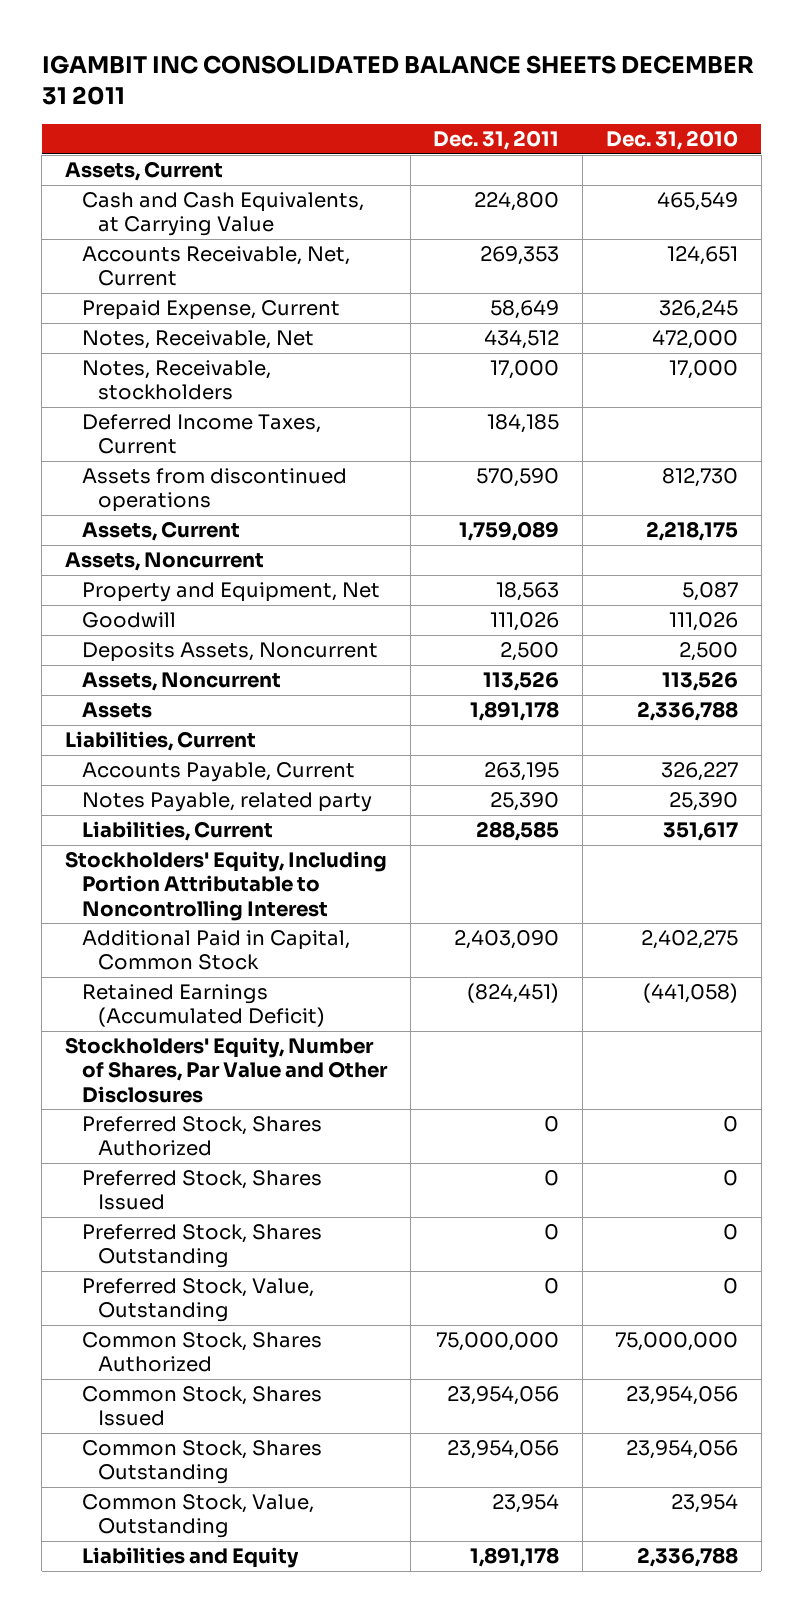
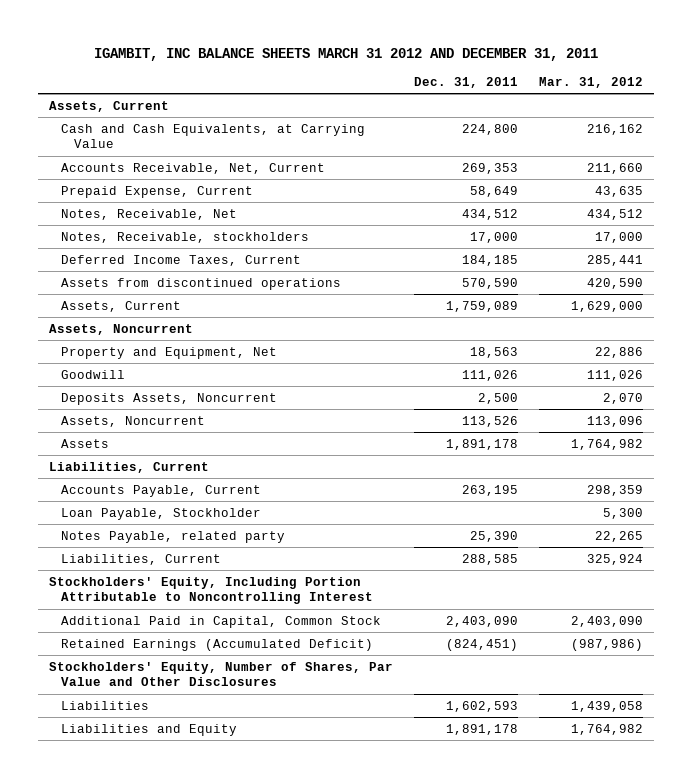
[41,54,754,105] IGAMBIT INC CONSOLIDATED BALANCE SHEETS DECEMBER 31 2011 -> [94,47,599,61] IGAMBIT, INC BALANCE SHEETS MARCH 31 2012 AND DECEMBER 31, 2011
[605,130,738,151] Dec. 31, 2010 -> none
none -> [539,76,644,88] Mar. 31, 2012
none -> [61,507,262,520] Loan Payable, Stockholder
[81,1116,322,1157] Preferred Stock, Shares Authorized -> none
[81,1170,322,1211] Preferred Stock, Shares Issued -> none
[81,1224,322,1269] Preferred Stock, Shares Outstanding -> none
[81,1278,314,1323] Preferred Stock, Value, Outstanding -> none
[81,1332,322,1373] Common Stock, Shares Authorized -> none
[81,1386,322,1427] Common Stock, Shares Issued -> none
[81,1440,322,1485] Common Stock, Shares Outstanding -> none
[81,1494,314,1539] Common Stock, Value, Outstanding -> none
none -> [61,700,150,710] Liabilities

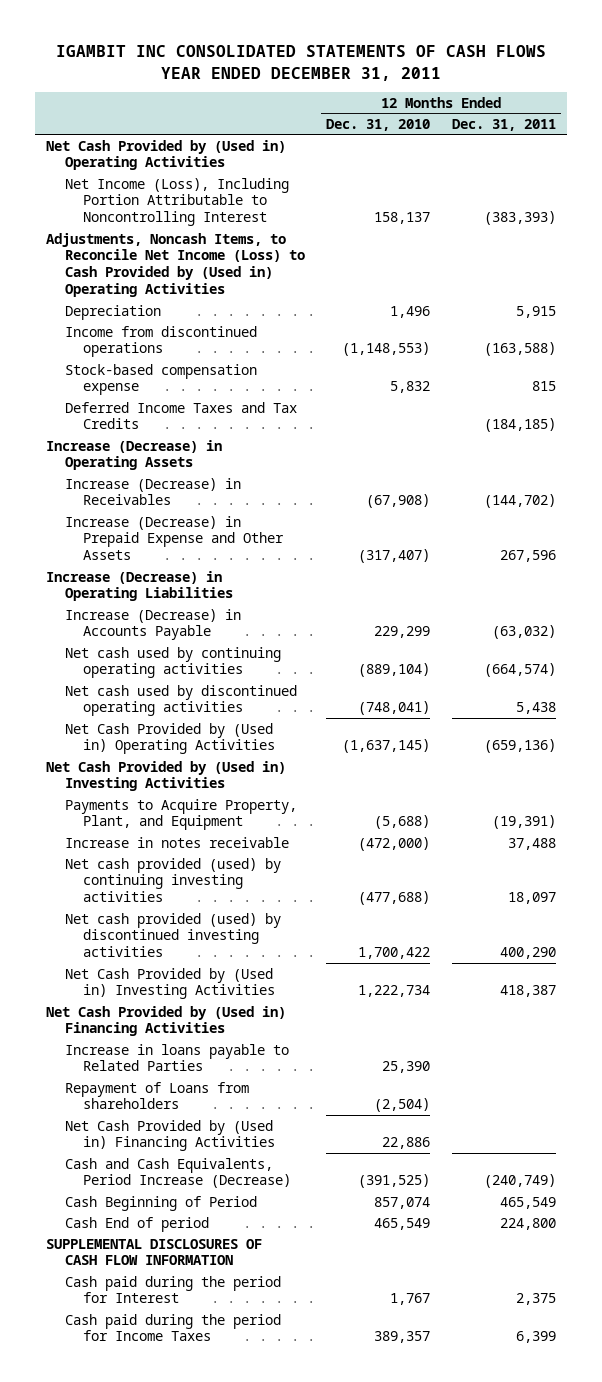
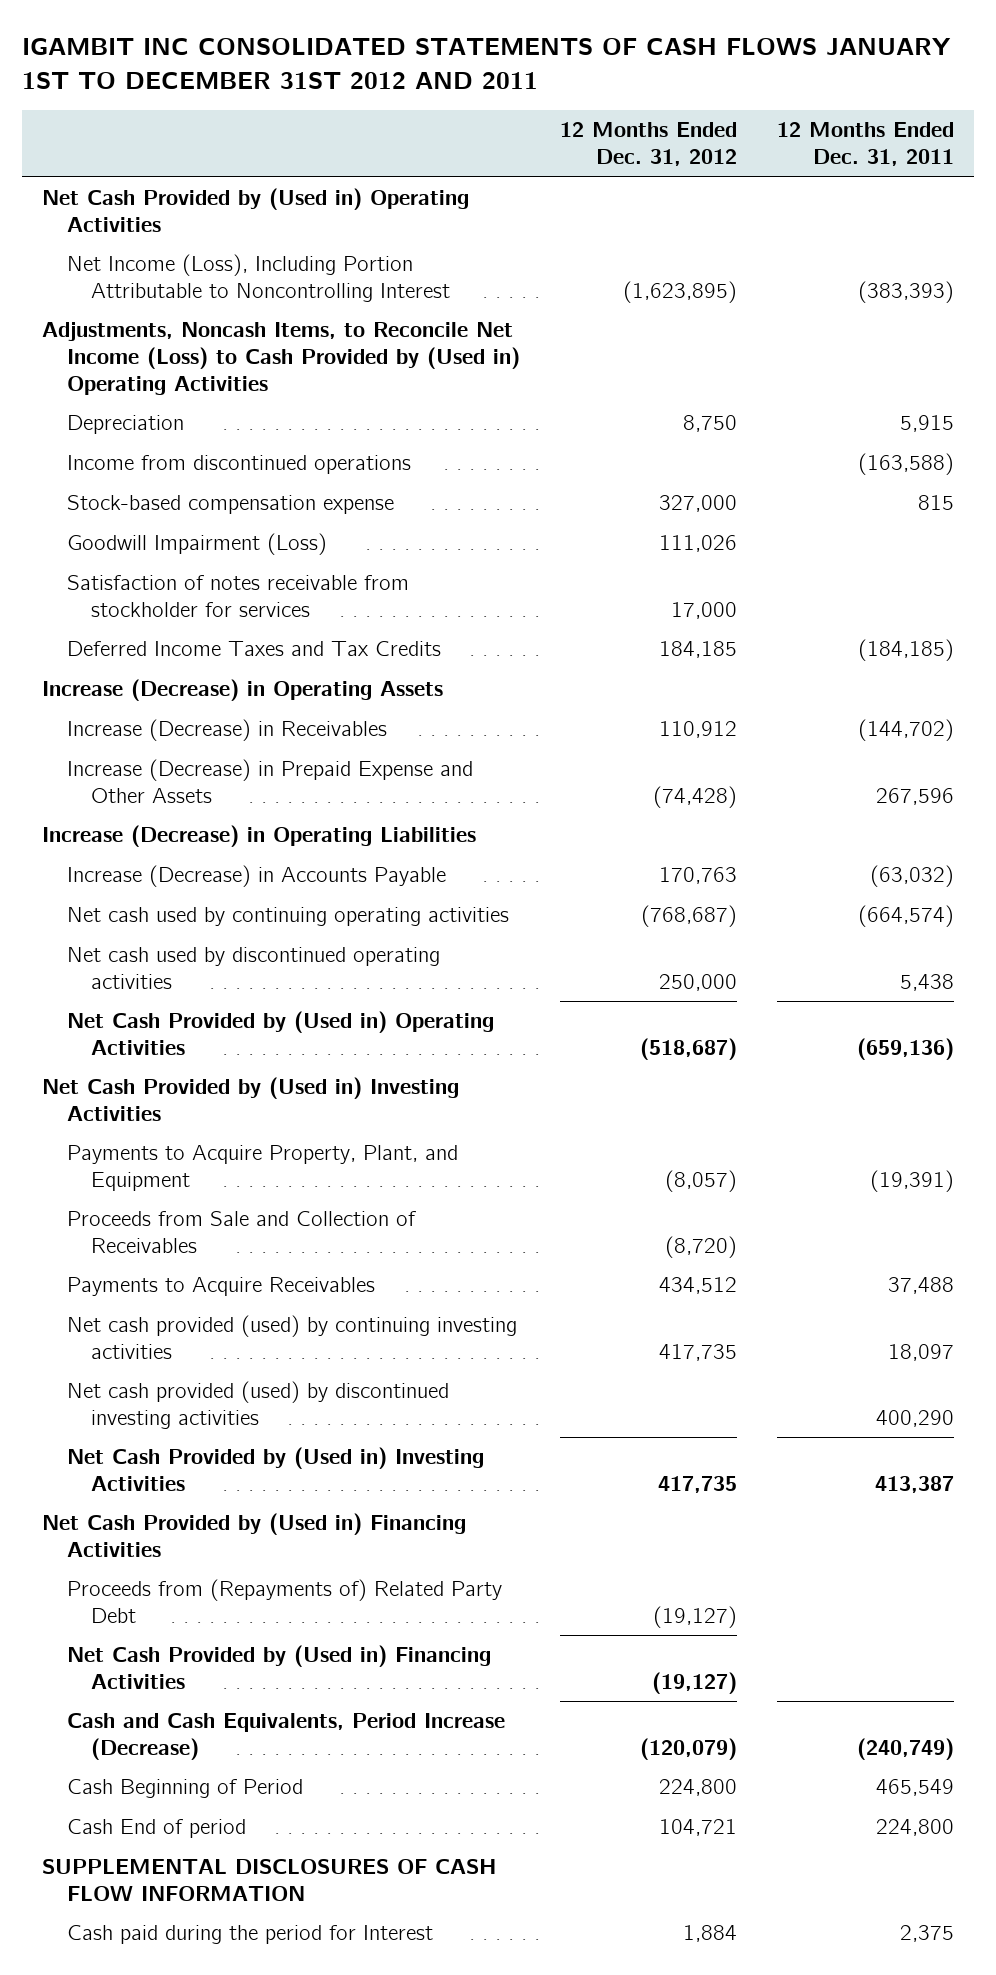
[55,44,546,81] IGAMBIT INC CONSOLIDATED STATEMENTS OF CASH FLOWS YEAR ENDED DECEMBER 31, 2011 -> [21,38,951,89] IGAMBIT INC CONSOLIDATED STATEMENTS OF CASH FLOWS JANUARY 1ST TO DECEMBER 31ST 2012 AND 2011
[326,118,431,131] Dec. 31, 2010 -> none
none -> [559,122,737,167] 12 Months Ended Dec. 31, 2012
none -> [66,533,327,556] Goodwill Impairment (Loss)
none -> [66,575,409,617] Satisfaction of notes receivable from stockholder for services
none -> [66,1211,416,1253] Proceeds from Sale and Collection of Receivables
[64,836,289,848] Increase in notes receivable -> [66,1277,375,1297] Payments to Acquire Receivables
[499,985,556,998] 418,387 -> [875,1475,955,1493] 413,387
[64,1043,289,1072] Increase in loans payable to Related Parties -> none
[64,1081,249,1110] Repayment of Loans from shareholders -> none
none -> [66,1579,502,1623] Proceeds from (Repayments of) Related Party Debt
[64,1313,281,1342] Cash paid during the period for Income Taxes -> none

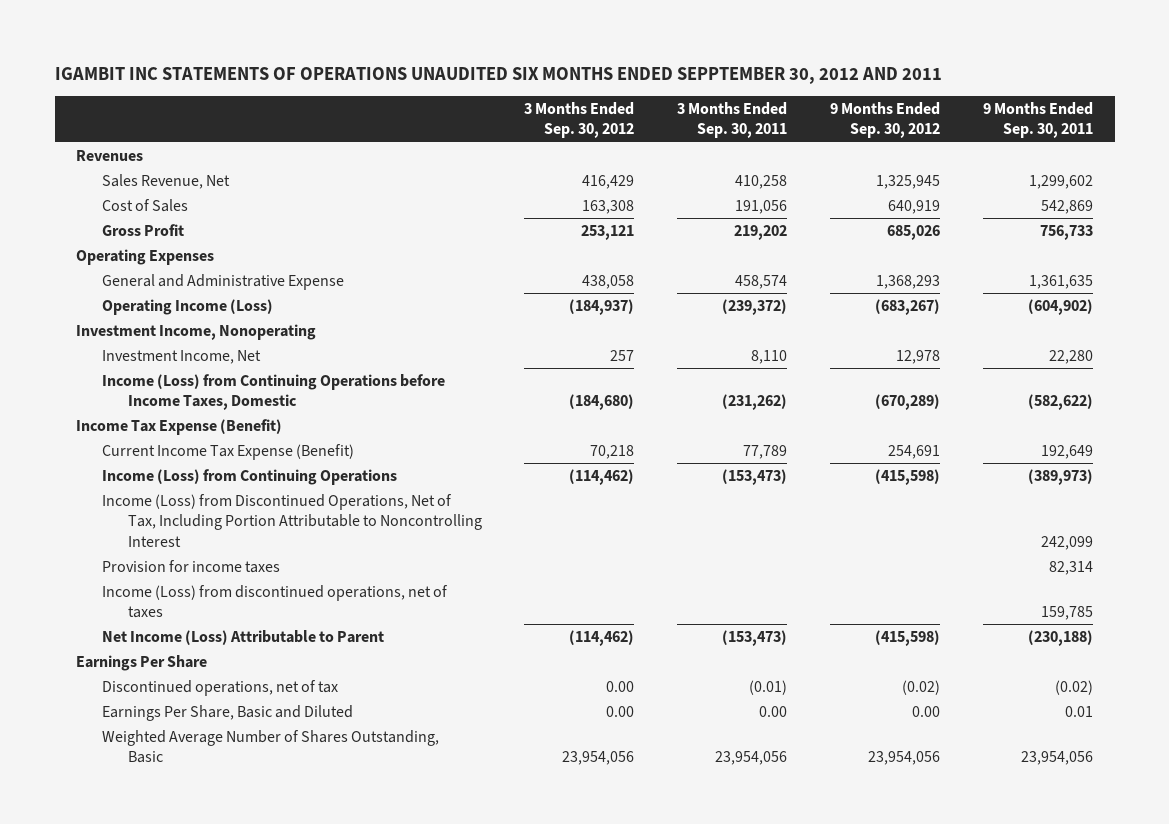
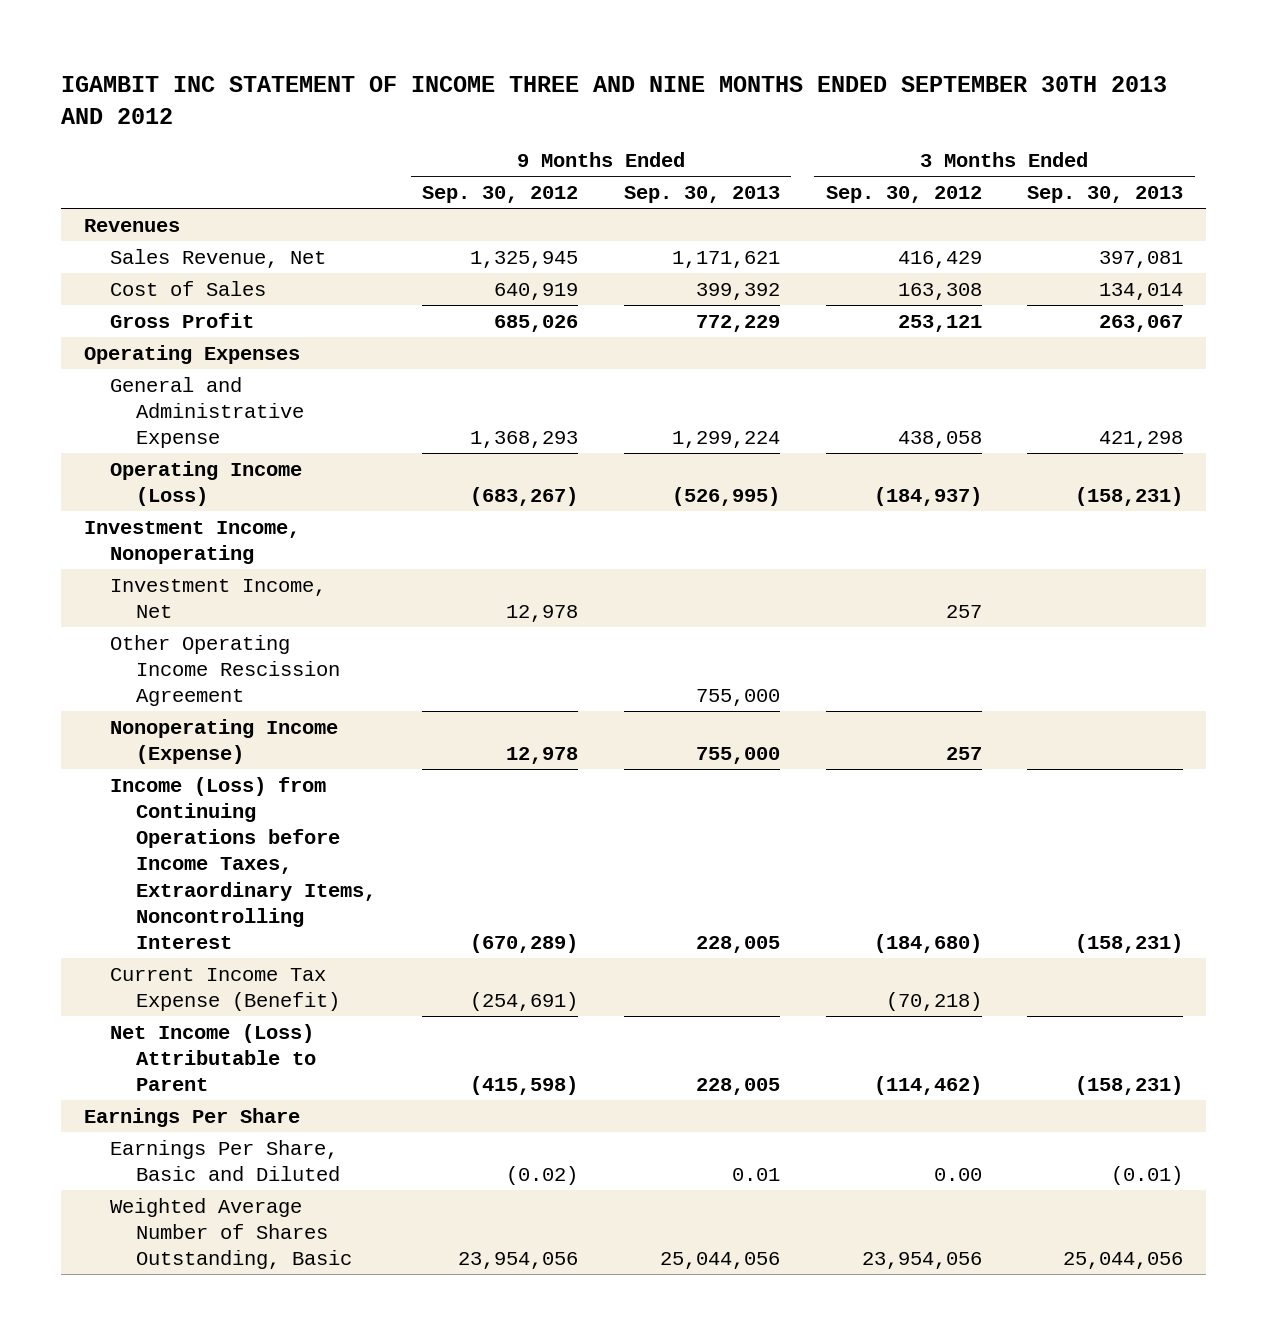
[54,66,942,84] IGAMBIT INC STATEMENTS OF OPERATIONS UNAUDITED SIX MONTHS ENDED SEPPTEMBER 30, 2012 AND 2011 -> [60,76,1167,124] IGAMBIT INC STATEMENT OF INCOME THREE AND NINE MONTHS ENDED SEPTEMBER 30TH 2013 AND 2012
[677,101,788,139] 3 Months Ended Sep. 30, 2011 -> none
[983,101,1094,139] 9 Months Ended Sep. 30, 2011 -> none
none -> [623,185,780,203] Sep. 30, 2013
none -> [1027,185,1184,203] Sep. 30, 2013
[76,418,283,435] Income Tax Expense (Benefit) -> none
[101,468,397,485] Income (Loss) from Continuing Operations -> none
[101,493,482,547] Income (Loss) from Discontinued Operations, Net of Tax, Including Portion Attributable to Noncontrolling Interest -> none
[101,559,280,573] Provision for income taxes -> none
[101,584,448,619] Income (Loss) from discontinued operations, net of taxes -> none
none -> [110,634,341,707] Other Operating Income Rescission Agreement
none -> [110,718,339,764] Nonoperating Income (Expense)
[101,373,445,411] Income (Loss) from Continuing Operations before Income Taxes, Domestic -> [110,776,377,949] Income (Loss) from Continuing Operations before Income Taxes, Extraordinary Items, Noncontrolling Interest
[590,444,635,459] 70,218 -> [885,991,982,1011] (70,218)
[888,444,941,459] 254,691 -> [470,991,579,1011] (254,691)
[101,679,338,696] Discontinued operations, net of tax -> none
[912,705,941,717] 0.00 -> [506,1165,579,1185] (0.02)

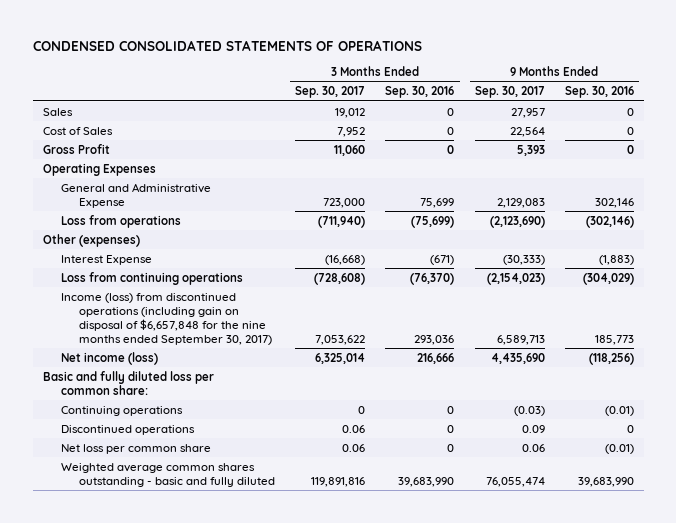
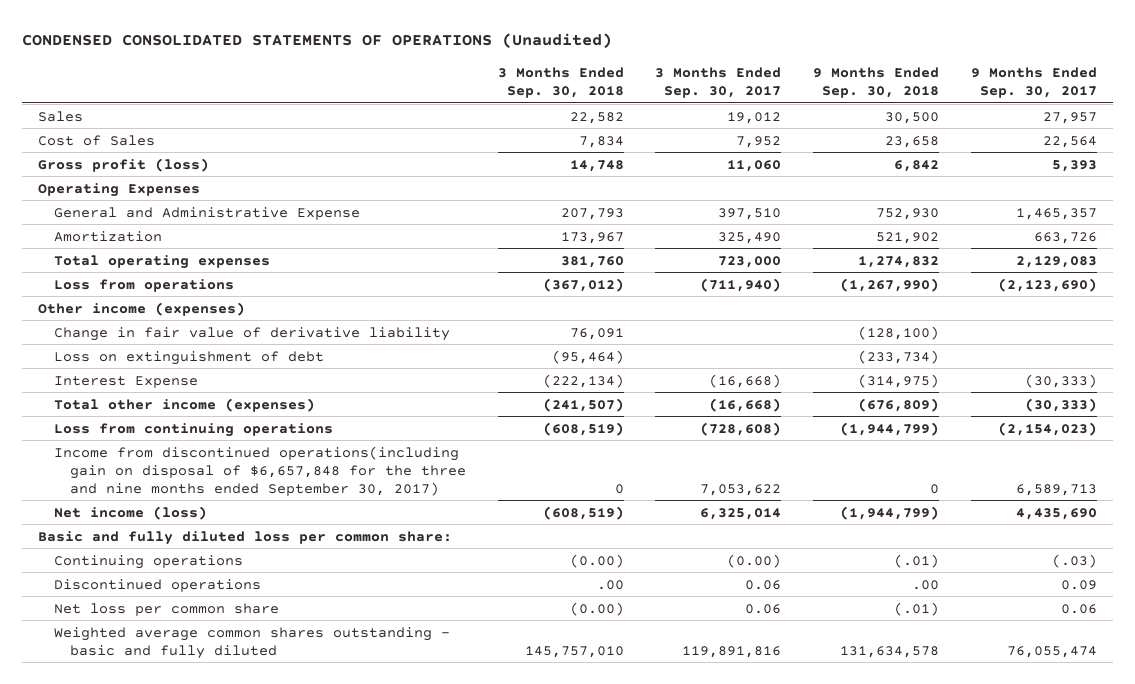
[32,39,422,51] CONDENSED CONSOLIDATED STATEMENTS OF OPERATIONS -> [22,33,613,49] CONDENSED CONSOLIDATED STATEMENTS OF OPERATIONS (Unaudited)
[385,86,455,99] Sep. 30, 2016 -> none
[564,86,634,99] Sep. 30, 2016 -> none
none -> [497,66,624,98] 3 Months Ended Sep. 30, 2018
none -> [813,66,940,98] 9 Months Ended Sep. 30, 2018
[42,143,110,154] Gross Profit -> [38,157,210,172] Gross profit (loss)
[323,197,366,208] 723,000 -> [718,207,782,220] 397,510
[496,197,545,208] 2,129,083 -> [1015,207,1097,220] 1,465,357
none -> [54,230,163,242] Amortization
none -> [54,254,271,269] Total operating expenses
[42,233,140,247] Other (expenses) -> [38,301,246,316] Other income (expenses)
none -> [54,326,451,341] Change in fair value of derivative liability
none -> [54,350,325,365] Loss on extinguishment of debt
none -> [54,397,316,412] Total other income (expenses)
[61,292,273,345] Income (loss) from discontinued operations (including gain on disposal of $6,657,848 for the nine months ended September 30, 2017) -> [54,445,466,496] Income from discontinued operations(including gain on disposal of $6,657,848 for the three and nine months ended September 30, 2017)
[358,405,366,414] 0 -> [727,553,782,568] (0.00)
[513,405,545,416] (0.03) -> [1051,553,1097,568] (.03)

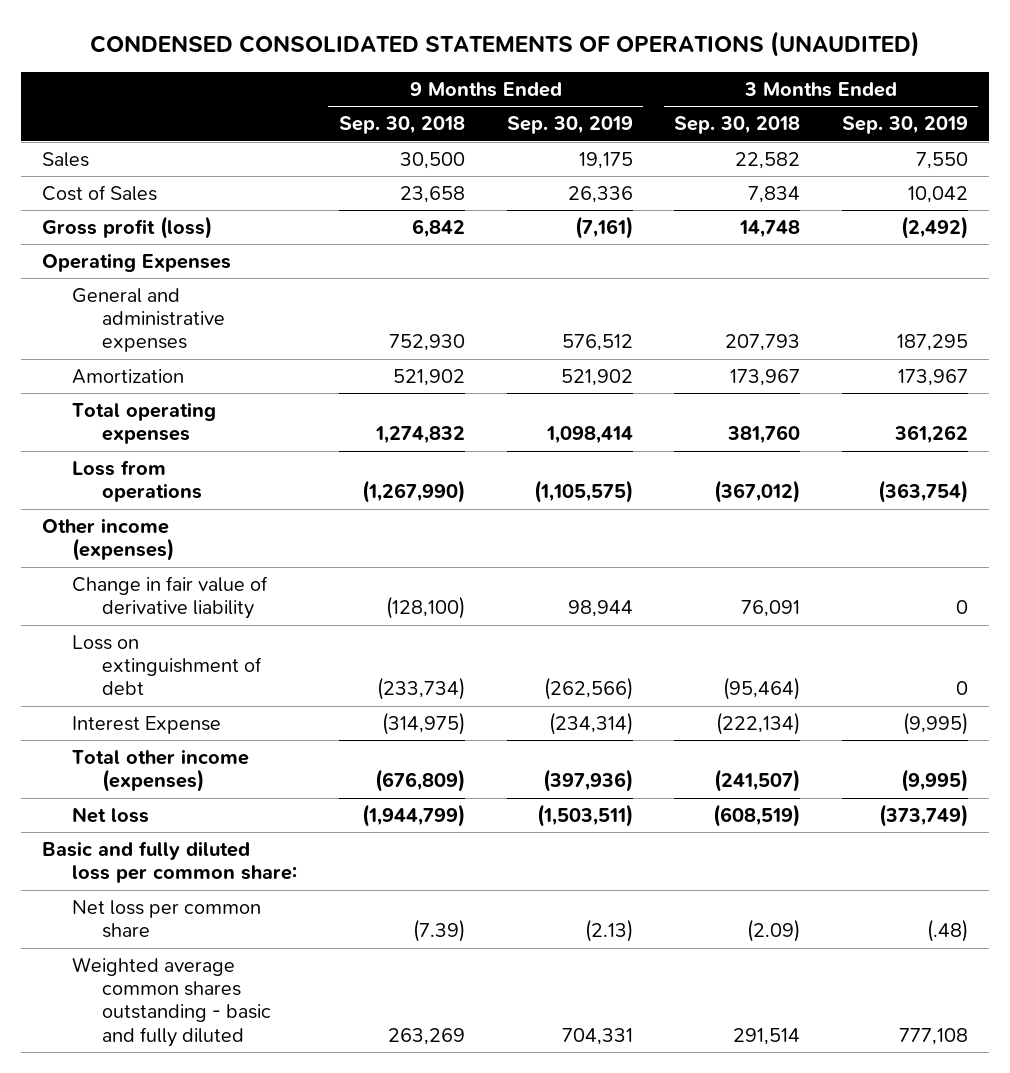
[22,33,613,49] CONDENSED CONSOLIDATED STATEMENTS OF OPERATIONS (Unaudited) -> [89,30,920,57] CONDENSED CONSOLIDATED STATEMENTS OF OPERATIONS (UNAUDITED)
[655,66,782,98] 3 Months Ended Sep. 30, 2017 -> none
[970,66,1097,98] 9 Months Ended Sep. 30, 2017 -> none
none -> [506,116,633,135] Sep. 30, 2019
none -> [841,116,968,135] Sep. 30, 2019
[54,206,361,220] General and Administrative Expense -> [72,287,226,353] General and administrative expenses
[54,422,334,437] Loss from continuing operations -> none
[54,445,466,496] Income from discontinued operations(including gain on disposal of $6,657,848 for the three and nine months ended September 30, 2017) -> none
[54,505,208,520] Net income (loss) -> [72,806,150,823] Net loss
[54,554,244,569] Continuing operations -> none
[54,578,262,592] Discontinued operations -> none
[569,601,624,616] (0.00) -> [747,919,801,943] (2.09)
[894,601,940,616] (.01) -> [412,919,465,943] (7.39)
[524,645,624,658] 145,757,010 -> [733,1027,801,1045] 291,514
[840,645,940,658] 131,634,578 -> [387,1027,465,1045] 263,269

